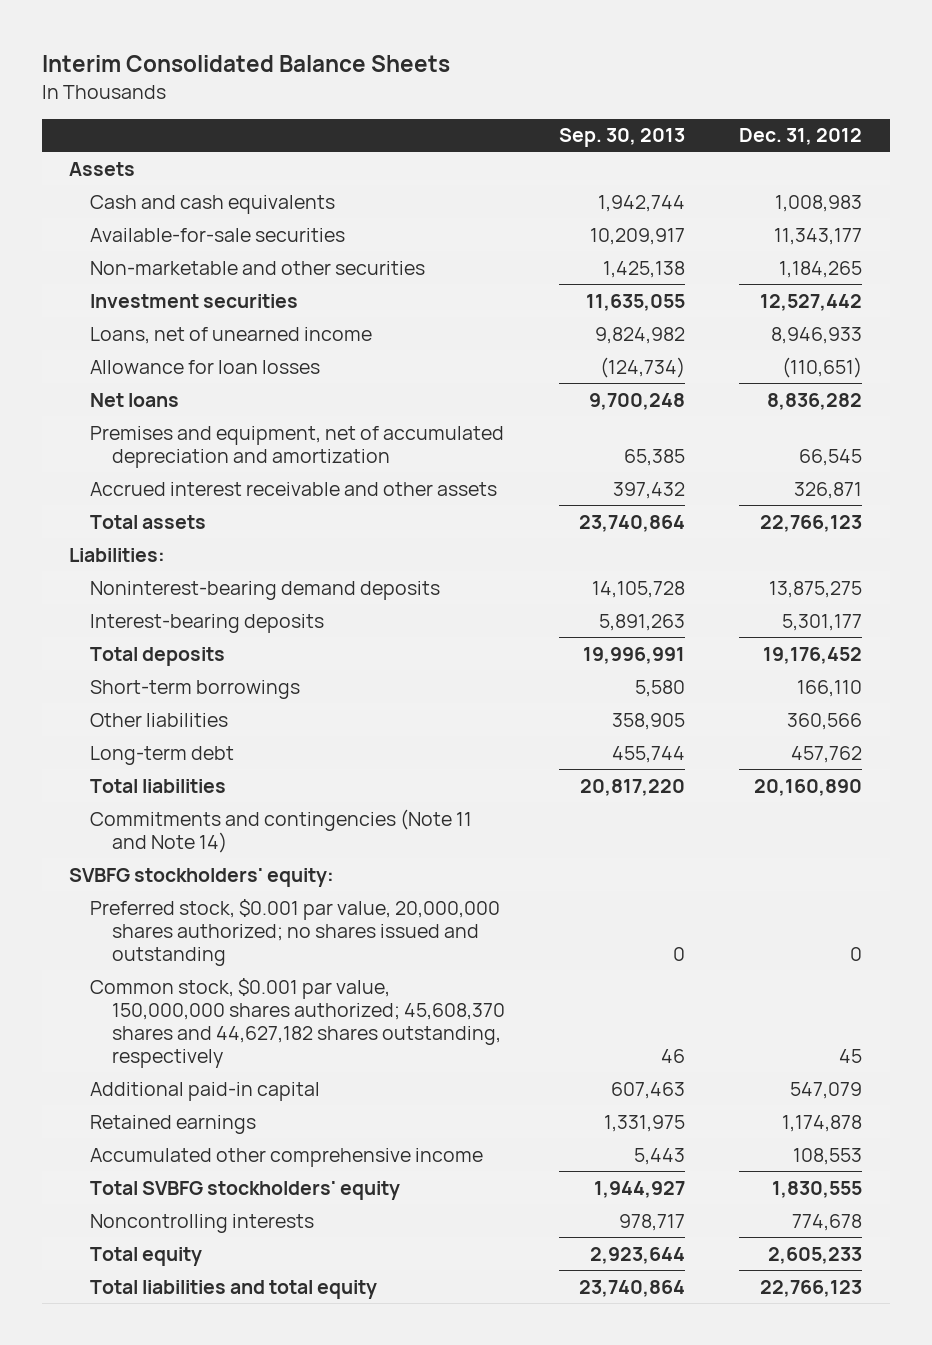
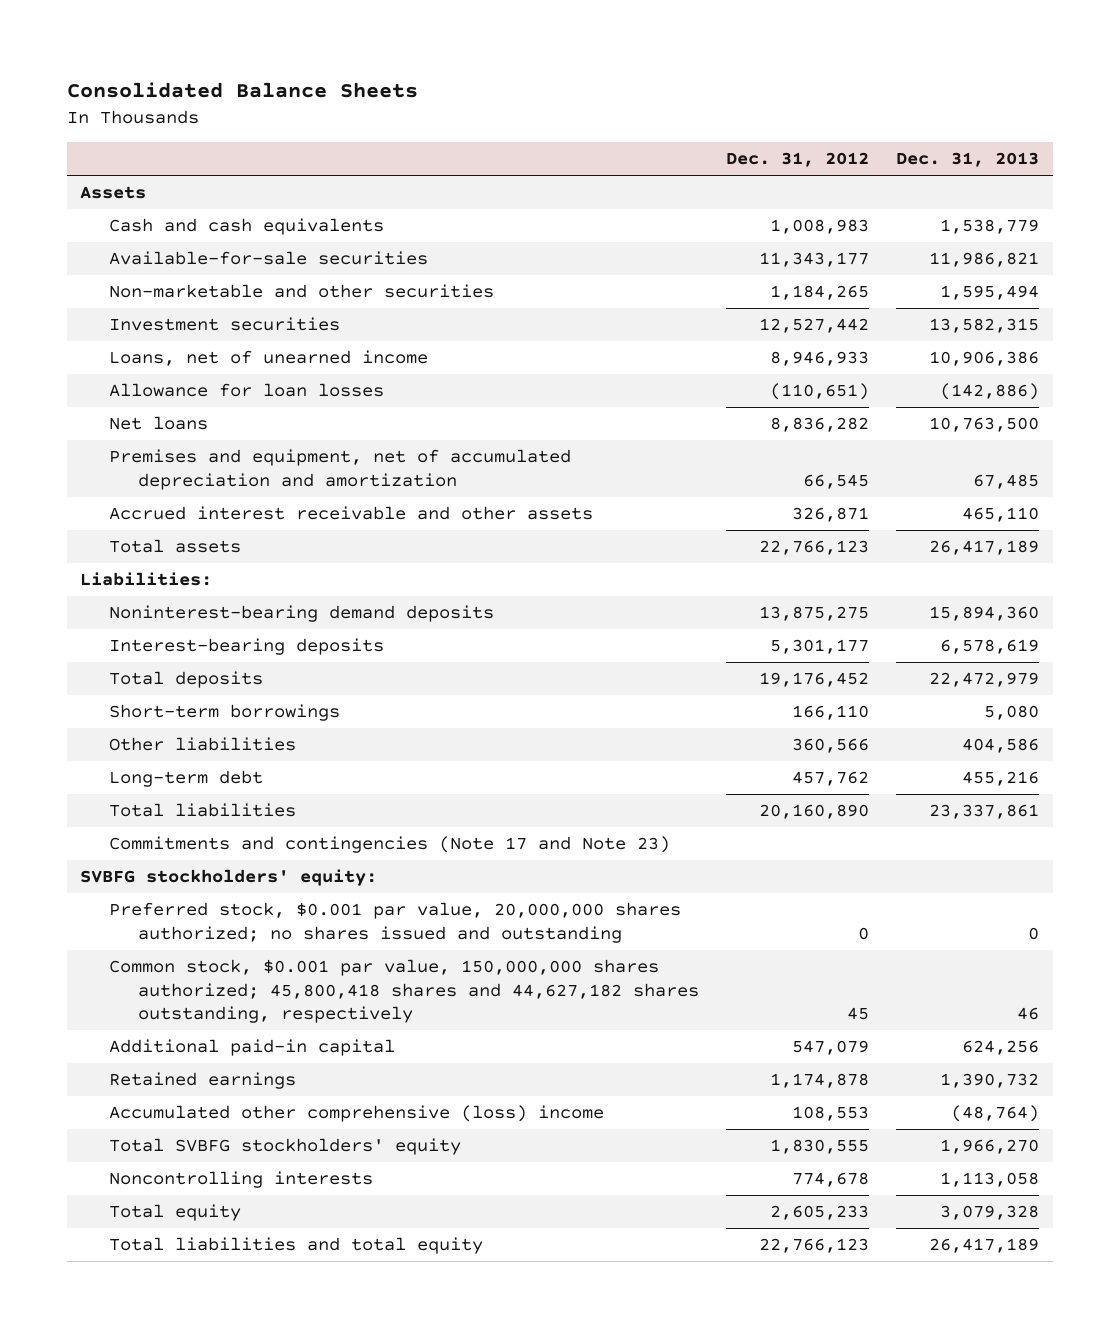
[41,55,450,73] Interim Consolidated Balance Sheets -> [66,81,418,98] Consolidated Balance Sheets
[559,128,686,148] Sep. 30, 2013 -> none
none -> [896,152,1040,168] Dec. 31, 2013
[90,808,473,853] Commitments and contingencies (Note 11 and Note 14) -> [109,836,671,854] Commitments and contingencies (Note 17 and Note 23)
[90,977,505,1069] Common stock, $0.001 par value, 150,000,000 shares authorized; 45,608,370 shares and 44,627,182 shares outstanding, respectively -> [109,959,699,1023] Common stock, $0.001 par value, 150,000,000 shares authorized; 45,800,418 shares and 44,627,182 shares outstanding, respectively
[90,1147,484,1167] Accumulated other comprehensive income -> [109,1105,605,1123] Accumulated other comprehensive (loss) income

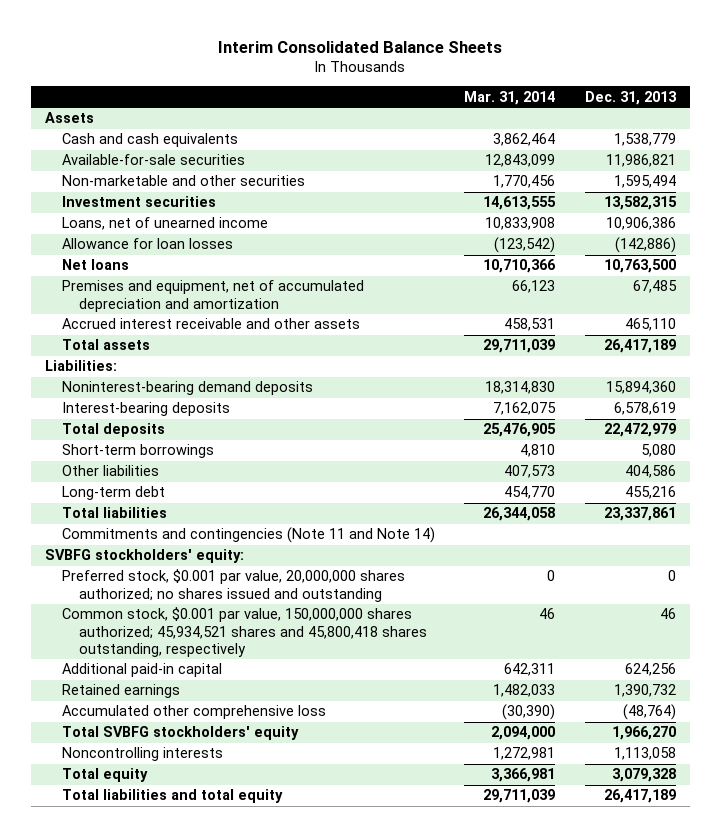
[66,81,418,98] Consolidated Balance Sheets -> [218,40,503,53] Interim Consolidated Balance Sheets
[725,152,869,168] Dec. 31, 2012 -> none
none -> [464,90,556,105] Mar. 31, 2014
[109,836,671,854] Commitments and contingencies (Note 17 and Note 23) -> [62,527,436,544] Commitments and contingencies (Note 11 and Note 14)
[109,959,699,1023] Common stock, $0.001 par value, 150,000,000 shares authorized; 45,800,418 shares and 44,627,182 shares outstanding, respectively -> [62,607,427,657] Common stock, $0.001 par value, 150,000,000 shares authorized; 45,934,521 shares and 45,800,418 shares outstanding, respectively
[109,1105,605,1123] Accumulated other comprehensive (loss) income -> [62,705,327,720] Accumulated other comprehensive loss

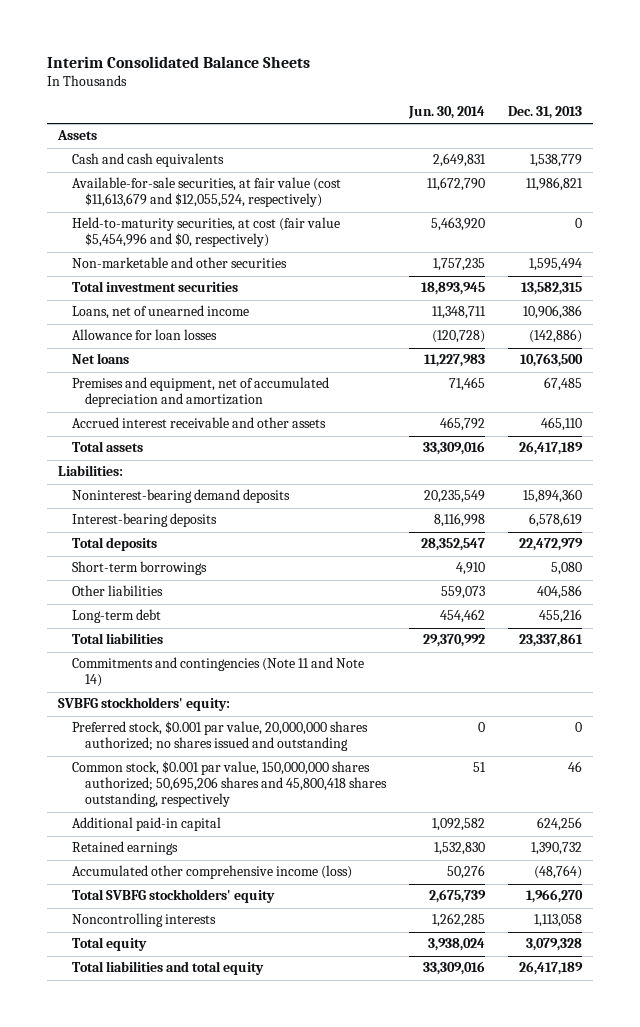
[464,90,556,105] Mar. 31, 2014 -> none
none -> [407,105,485,119] Jun. 30, 2014
[62,154,246,166] Available-for-sale securities -> [71,177,341,208] Available-for-sale securities, at fair value (cost $11,613,679 and $12,055,524, respectively)
none -> [71,217,340,248] Held-to-maturity securities, at cost (fair value $5,454,996 and $0, respectively)
[62,196,217,208] Investment securities -> [71,281,238,293] Total investment securities
[62,607,427,657] Common stock, $0.001 par value, 150,000,000 shares authorized; 45,934,521 shares and 45,800,418 shares outstanding, respectively -> [71,761,388,808] Common stock, $0.001 par value, 150,000,000 shares authorized; 50,695,206 shares and 45,800,418 shares outstanding, respectively
[62,705,327,720] Accumulated other comprehensive loss -> [71,865,352,880] Accumulated other comprehensive income (loss)

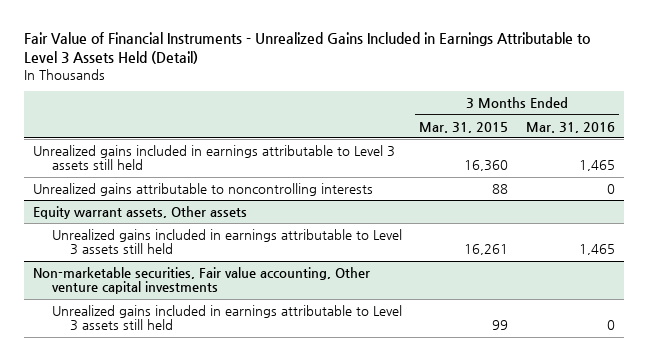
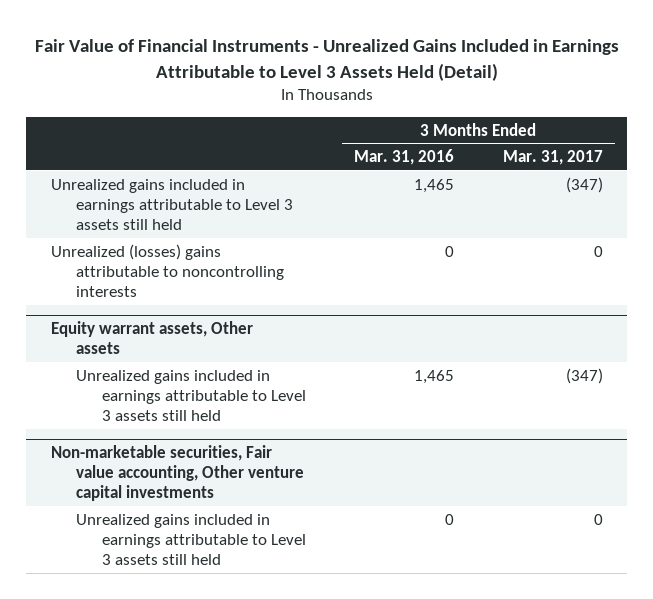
[419,121,509,133] Mar. 31, 2015 -> none
none -> [502,149,603,165] Mar. 31, 2017
[32,183,373,197] Unrealized gains attributable to noncontrolling interests -> [50,243,285,297] Unrealized (losses) gains attributable to noncontrolling interests

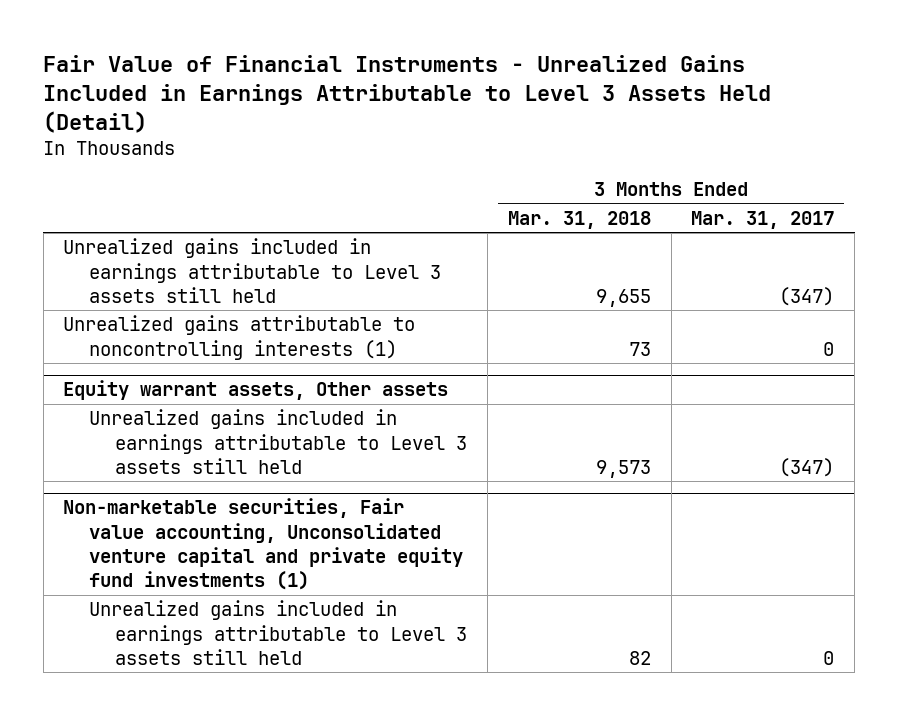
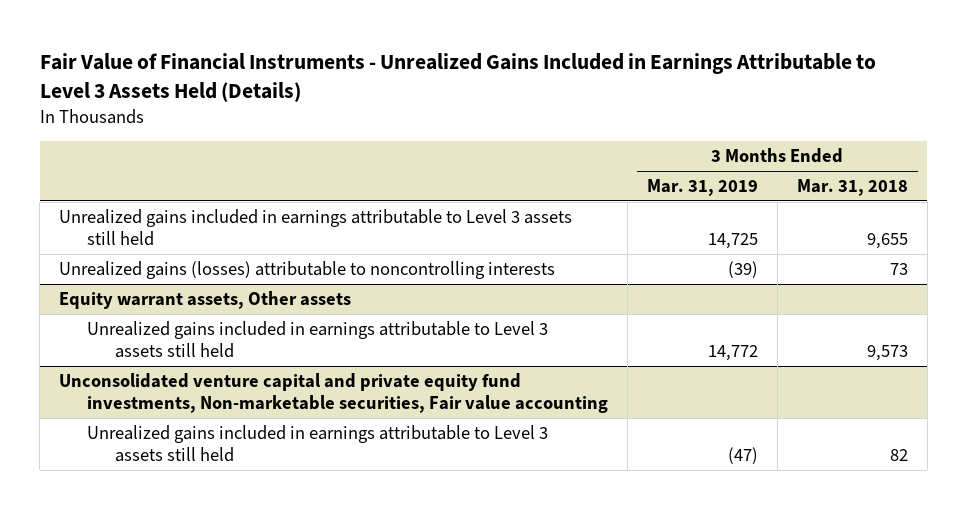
[43,55,772,134] Fair Value of Financial Instruments - Unrealized Gains Included in Earnings Attributable to Level 3 Assets Held (Detail) -> [39,52,876,102] Fair Value of Financial Instruments - Unrealized Gains Included in Earnings Attributable to Level 3 Assets Held (Details)
[691,210,835,229] Mar. 31, 2017 -> none
none -> [647,179,759,197] Mar. 31, 2019
[63,315,416,360] Unrealized gains attributable to noncontrolling interests (1) -> [59,260,556,279] Unrealized gains (losses) attributable to noncontrolling interests
[63,498,464,591] Non-marketable securities, Fair value accounting, Unconsolidated venture capital and private equity fund investments (1) -> [59,372,609,414] Unconsolidated venture capital and private equity fund investments, Non-marketable securities, Fair value accounting

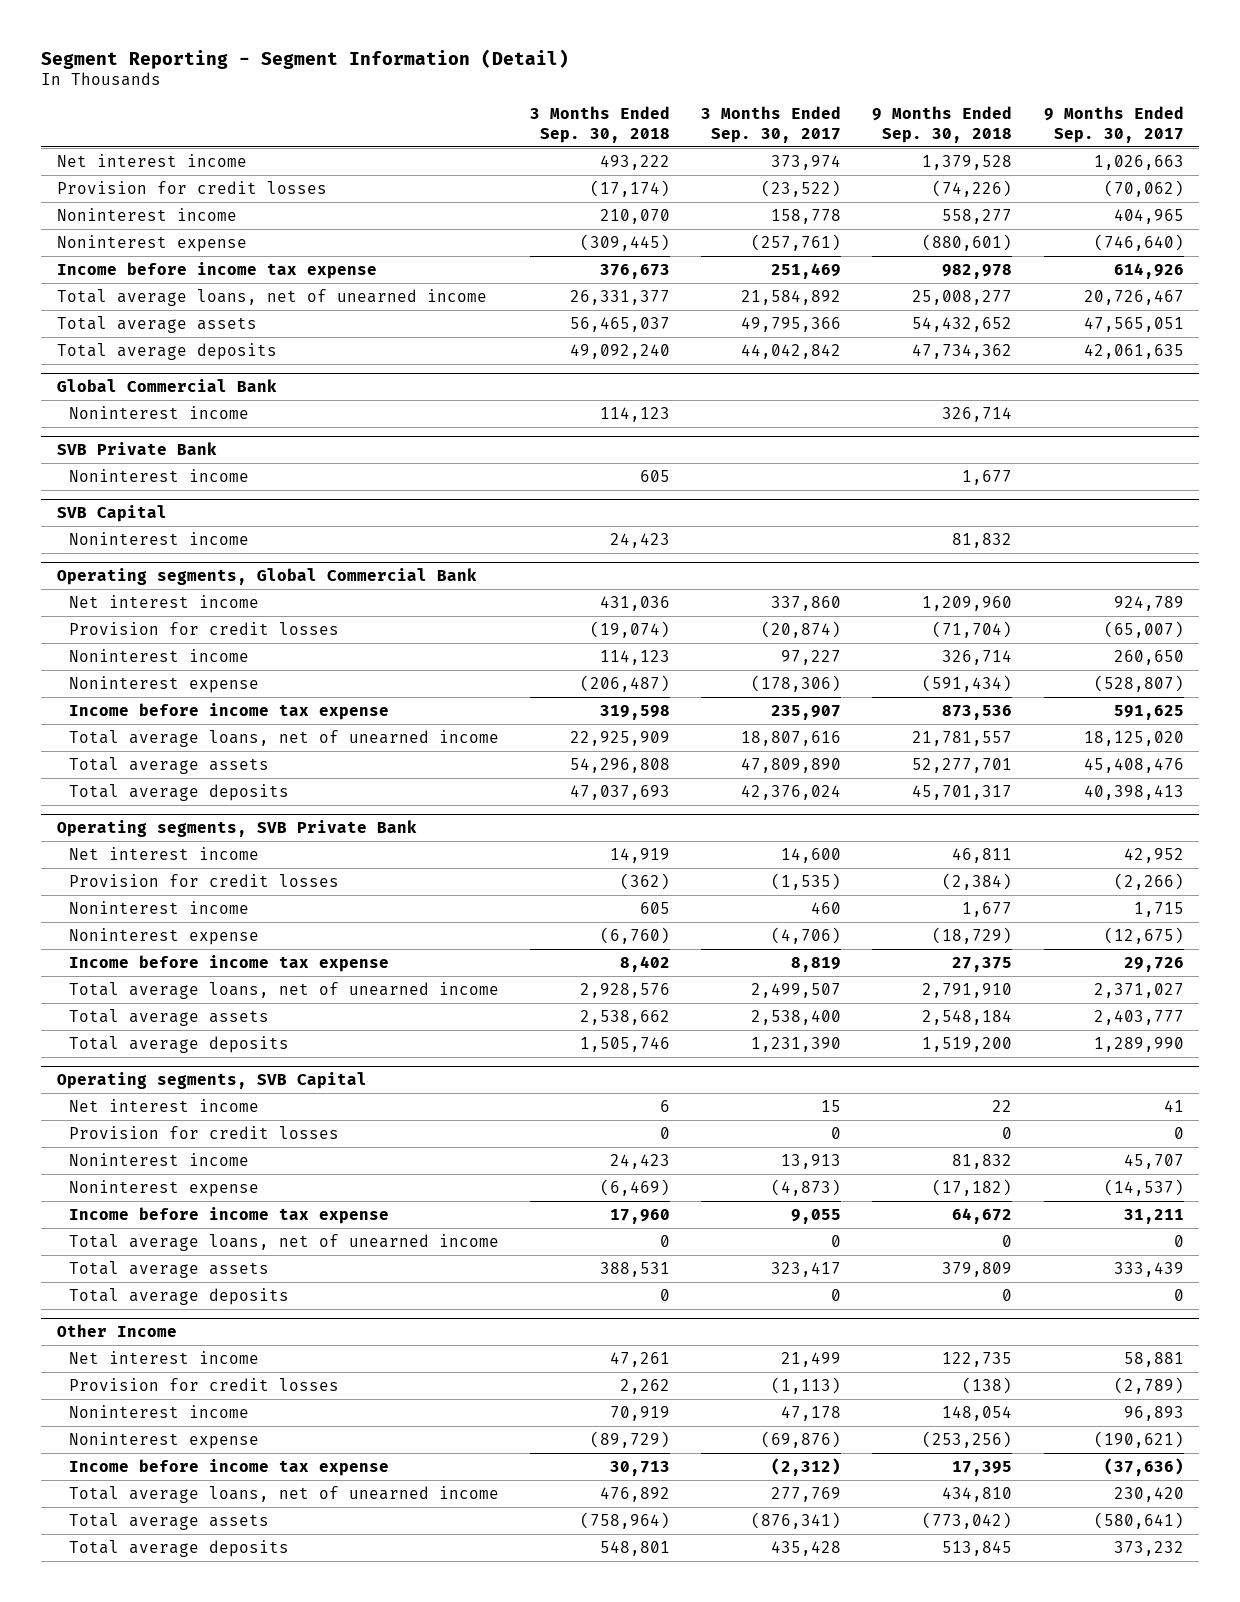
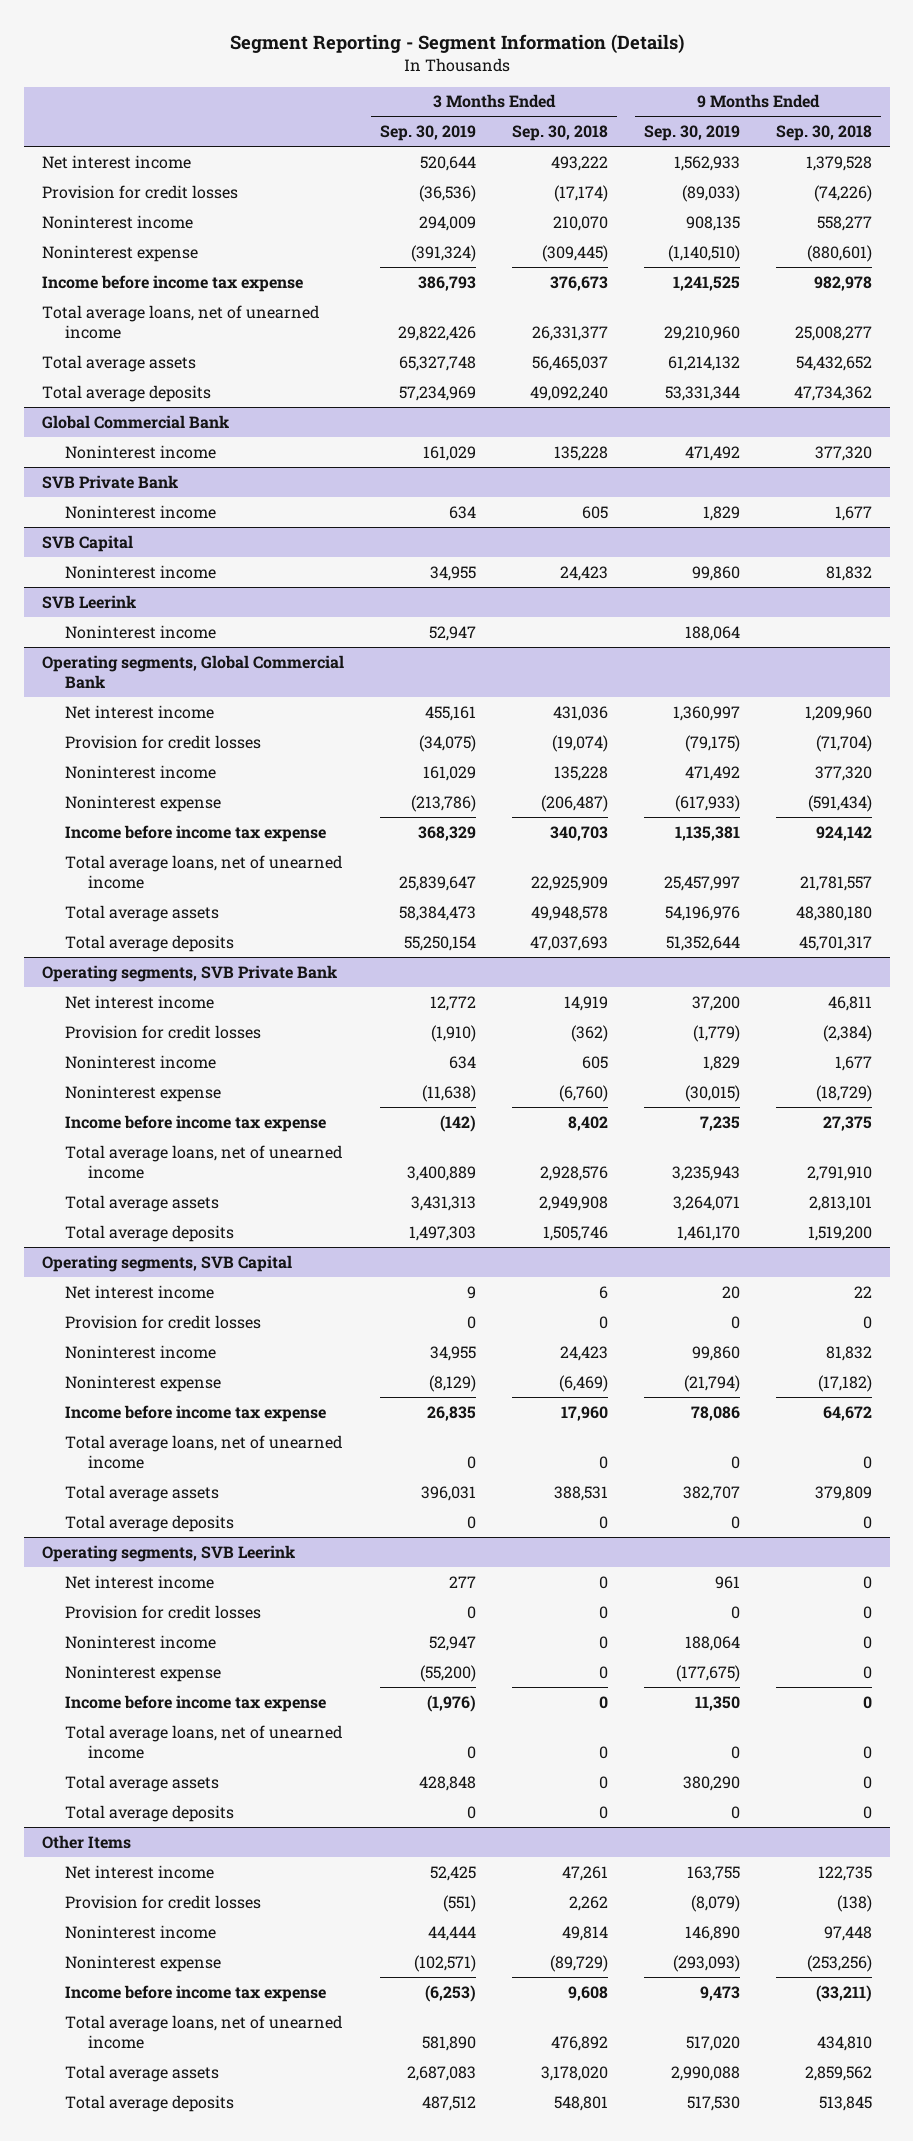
[40,48,569,69] Segment Reporting - Segment Information (Detail) -> [229,33,684,54] Segment Reporting - Segment Information (Details)
[701,106,842,143] 3 Months Ended Sep. 30, 2017 -> none
[1043,106,1184,143] 9 Months Ended Sep. 30, 2017 -> none
none -> [379,125,476,142] Sep. 30, 2019
none -> [643,125,740,142] Sep. 30, 2019
[599,406,670,422] 114,123 -> [553,445,608,461] 135,228
[942,406,1013,422] 326,714 -> [814,445,872,461] 377,320
none -> [41,594,136,609] SVB Leerink
none -> [64,624,216,639] Noninterest income
[599,649,670,665] 114,123 -> [553,765,608,781] 135,228
[942,649,1013,665] 326,714 -> [814,765,872,781] 377,320
[599,704,670,720] 319,598 -> [549,825,608,841] 340,703
[942,704,1013,720] 873,536 -> [815,825,872,841] 924,142
[569,757,670,773] 54,296,808 -> [530,905,608,921] 49,948,578
[912,757,1013,773] 52,277,701 -> [795,905,872,921] 48,380,180
[579,1009,670,1025] 2,538,662 -> [538,1195,608,1211] 2,949,908
[922,1009,1013,1025] 2,548,184 -> [808,1195,872,1211] 2,813,101
none -> [41,1544,295,1562] Operating segments, SVB Leerink
none -> [64,1574,214,1589] Net interest income
none -> [64,1604,261,1619] Provision for credit losses
none -> [64,1634,216,1649] Noninterest income
none -> [64,1664,221,1682] Noninterest expense
none -> [64,1694,326,1712] Income before income tax expense
none -> [64,1724,342,1760] Total average loans, net of unearned income
none -> [64,1774,219,1792] Total average assets
none -> [64,1804,234,1822] Total average deposits
[56,1324,177,1338] Other Income -> [41,1834,131,1849] Other Items
[609,1405,670,1421] 70,919 -> [561,1925,608,1941] 49,814
[942,1405,1013,1421] 148,054 -> [823,1925,872,1941] 97,448
[609,1460,670,1476] 30,713 -> [567,1985,608,2001] 9,608
[952,1460,1013,1476] 17,395 -> [815,1984,872,2002] (33,211)
[579,1511,670,1529] (758,964) -> [540,2065,608,2081] 3,178,020
[922,1511,1013,1529] (773,042) -> [804,2065,872,2081] 2,859,562

